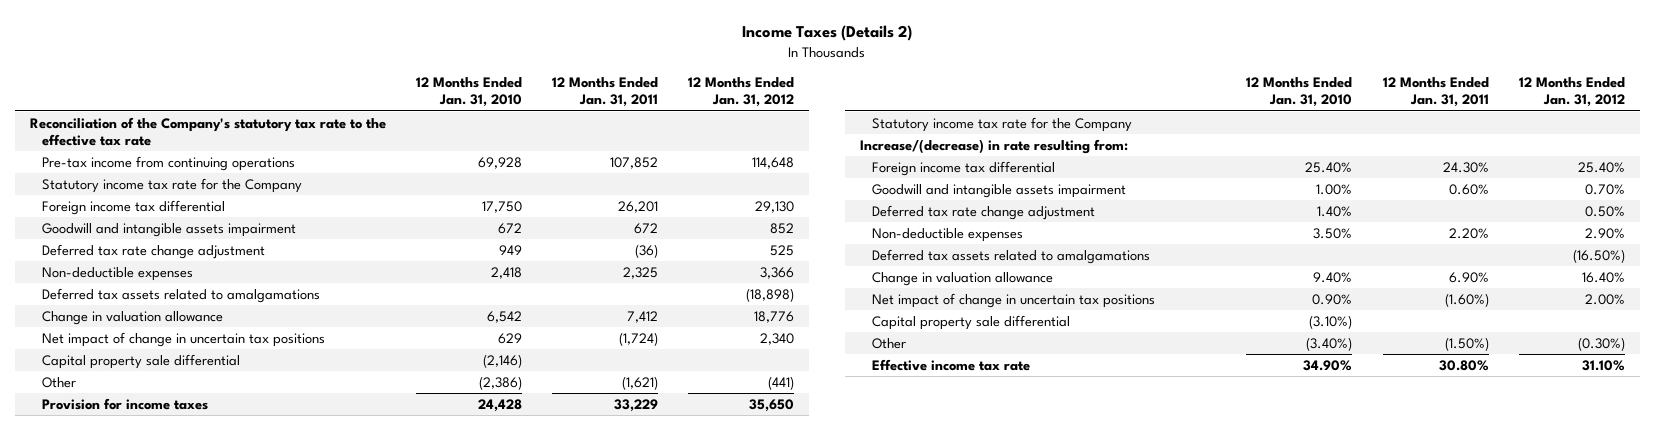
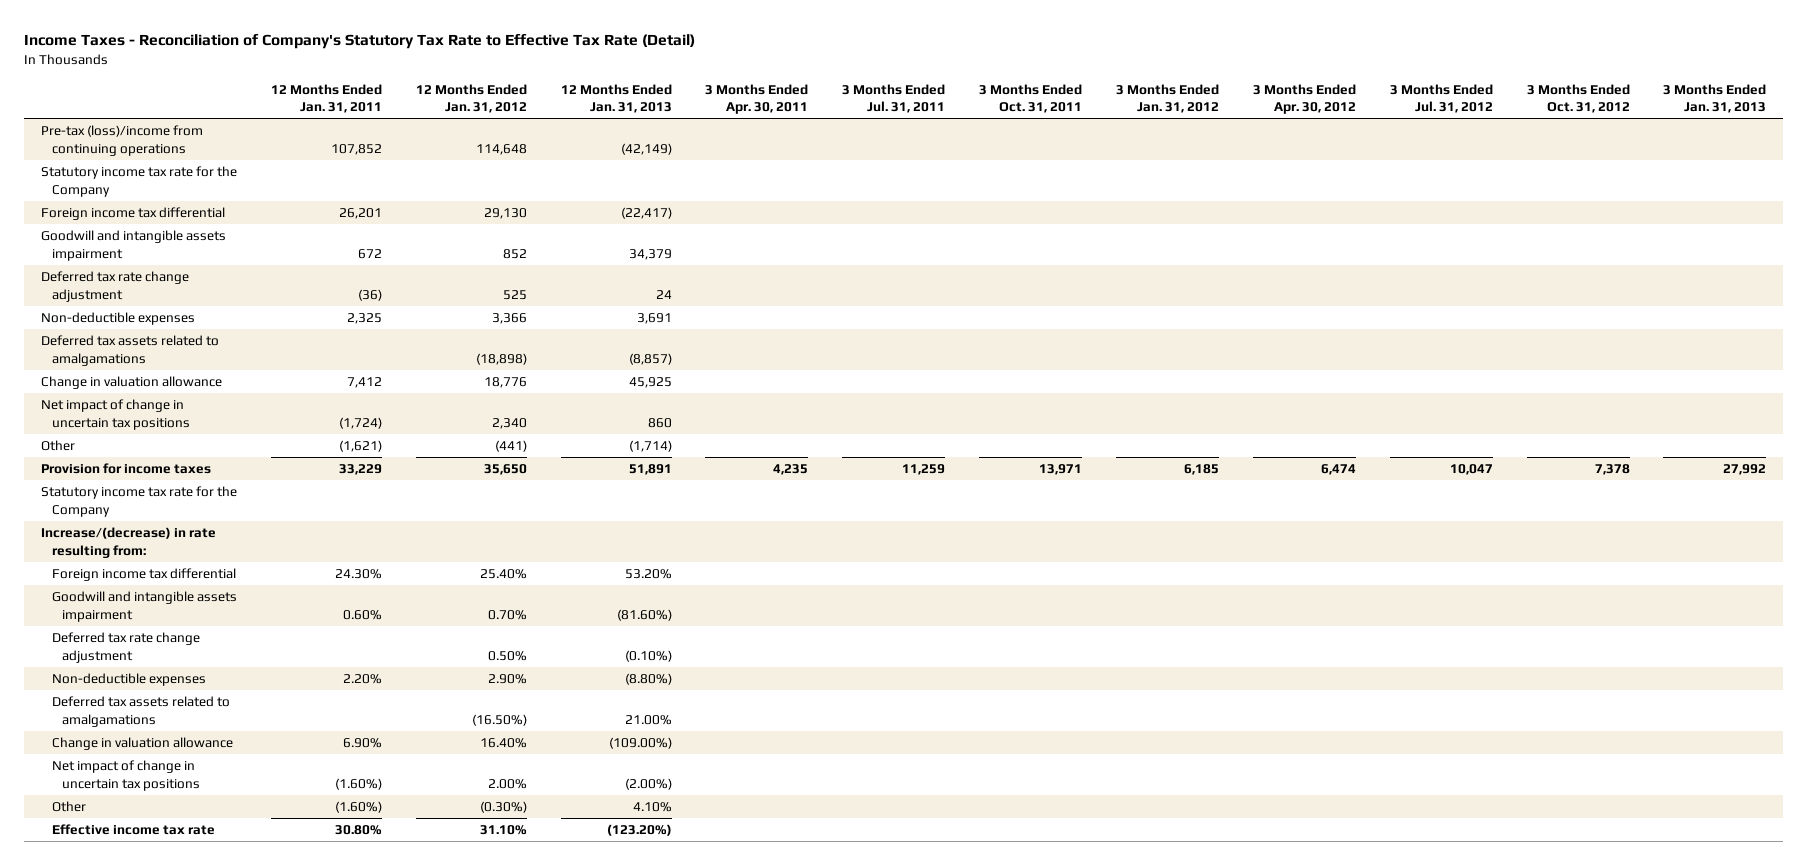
[742,25,913,42] Income Taxes (Details 2) -> [24,34,696,50] Income Taxes - Reconciliation of Company's Statutory Tax Rate to Effective Tax Rate (Detail)
[415,76,522,108] 12 Months Ended Jan. 31, 2010 -> none
none -> [560,83,672,114] 12 Months Ended Jan. 31, 2013
none -> [705,83,809,115] 3 Months Ended Apr. 30, 2011
none -> [842,83,946,114] 3 Months Ended Jul. 31, 2011
none -> [979,83,1083,114] 3 Months Ended Oct. 31, 2011
none -> [1115,83,1219,114] 3 Months Ended Jan. 31, 2012
none -> [1252,83,1356,115] 3 Months Ended Apr. 30, 2012
none -> [1389,83,1493,114] 3 Months Ended Jul. 31, 2012
none -> [1526,83,1630,114] 3 Months Ended Oct. 31, 2012
none -> [1663,83,1767,114] 3 Months Ended Jan. 31, 2013
[29,116,386,147] Reconciliation of the Company's statutory tax rate to the effective tax rate -> none
[41,155,295,171] Pre-tax income from continuing operations -> [41,125,204,156] Pre-tax (loss)/income from continuing operations
[41,353,240,369] Capital property sale differential -> none
[872,314,1071,330] Capital property sale differential -> none
[1444,336,1489,351] (1.50%) -> [334,801,382,814] (1.60%)

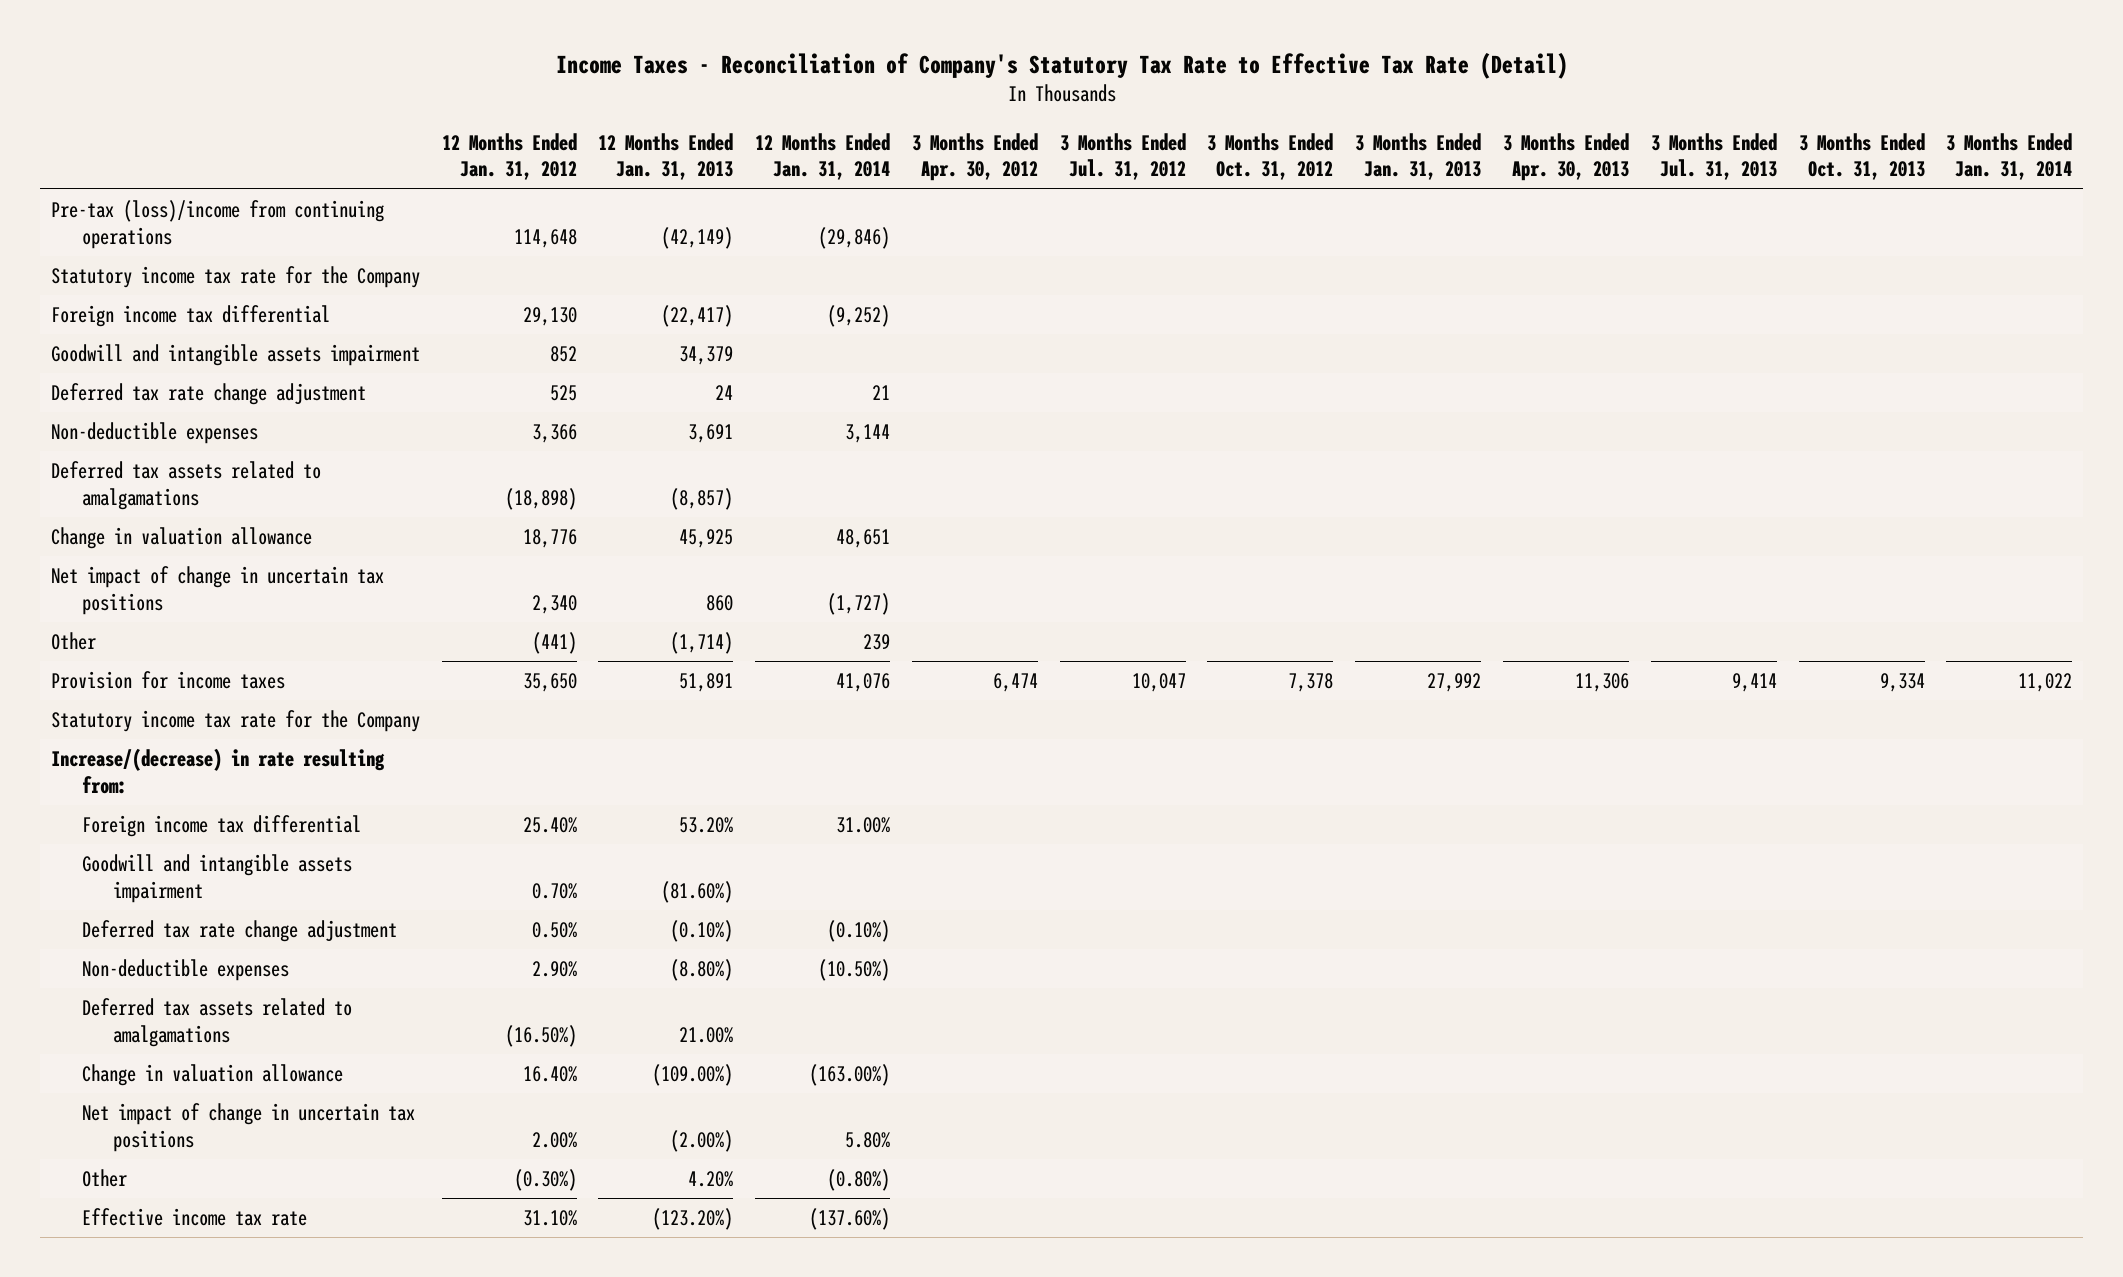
[270,83,382,114] 12 Months Ended Jan. 31, 2011 -> none
[705,83,809,115] 3 Months Ended Apr. 30, 2011 -> none
[842,83,946,114] 3 Months Ended Jul. 31, 2011 -> none
[979,83,1083,114] 3 Months Ended Oct. 31, 2011 -> none
[1115,83,1219,114] 3 Months Ended Jan. 31, 2012 -> none
none -> [755,132,891,181] 12 Months Ended Jan. 31, 2014
none -> [1503,132,1630,182] 3 Months Ended Apr. 30, 2013
none -> [1650,132,1777,181] 3 Months Ended Jul. 31, 2013
none -> [1798,132,1925,181] 3 Months Ended Oct. 31, 2013
none -> [1946,132,2073,181] 3 Months Ended Jan. 31, 2014
[632,802,672,813] 4.10% -> [688,1171,734,1188] 4.20%

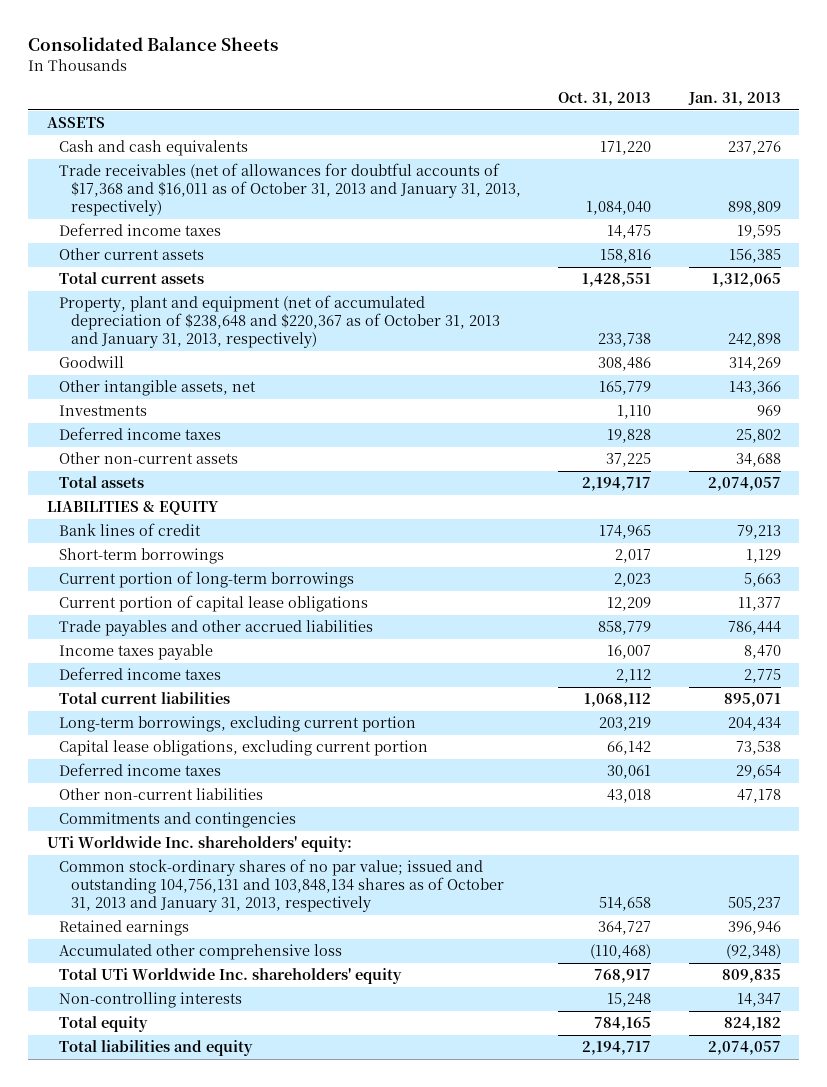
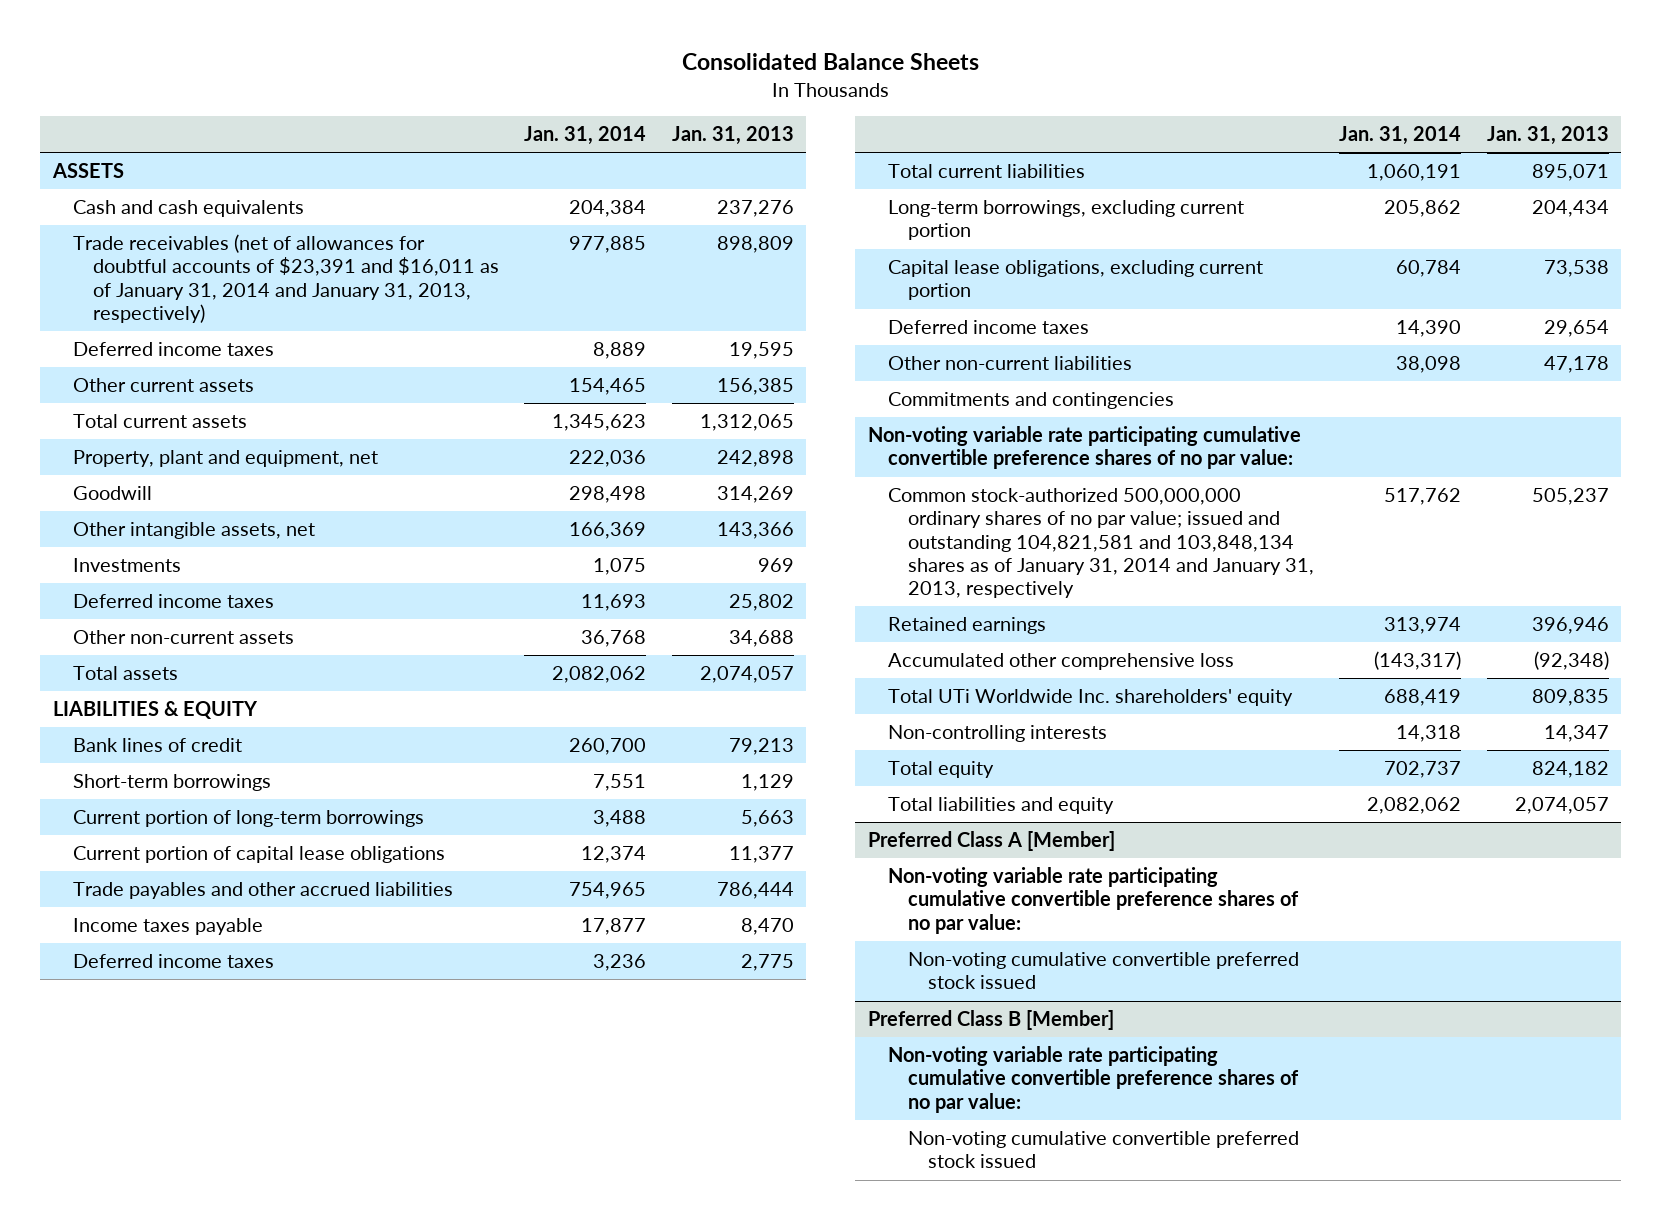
[558,91,652,106] Oct. 31, 2013 -> none
none -> [524,126,647,146] Jan. 31, 2014
[58,163,522,217] Trade receivables (net of allowances for doubtful accounts of $17,368 and $16,011 as of October 31, 2013 and January 31, 2013, respectively) -> [72,234,499,323] Trade receivables (net of allowances for doubtful accounts of $23,391 and $16,011 as of January 31, 2014 and January 31, 2013, respectively)
[58,295,501,349] Property, plant and equipment (net of accumulated depreciation of $238,648 and $220,367 as of October 31, 2013 and January 31, 2013, respectively) -> [72,450,378,468] Property, plant and equipment, net
[46,836,352,853] UTi Worldwide Inc. shareholders' equity: -> none
none -> [867,426,1301,470] Non-voting variable rate participating cumulative convertible preference shares of no par value:
[58,859,505,913] Common stock-ordinary shares of no par value; issued and outstanding 104,756,131 and 103,848,134 shares as of October 31, 2013 and January 31, 2013, respectively -> [887,488,1314,599] Common stock-authorized 500,000,000 ordinary shares of no par value; issued and outstanding 104,821,581 and 103,848,134 shares as of January 31, 2014 and January 31, 2013, respectively
none -> [867,831,1115,852] Preferred Class A [Member]
none -> [887,867,1299,934] Non-voting variable rate participating cumulative convertible preference shares of no par value:
none -> [907,952,1299,990] Non-voting cumulative convertible preferred stock issued
none -> [867,1010,1114,1031] Preferred Class B [Member]
none -> [887,1046,1299,1113] Non-voting variable rate participating cumulative convertible preference shares of no par value:
none -> [907,1131,1299,1169] Non-voting cumulative convertible preferred stock issued

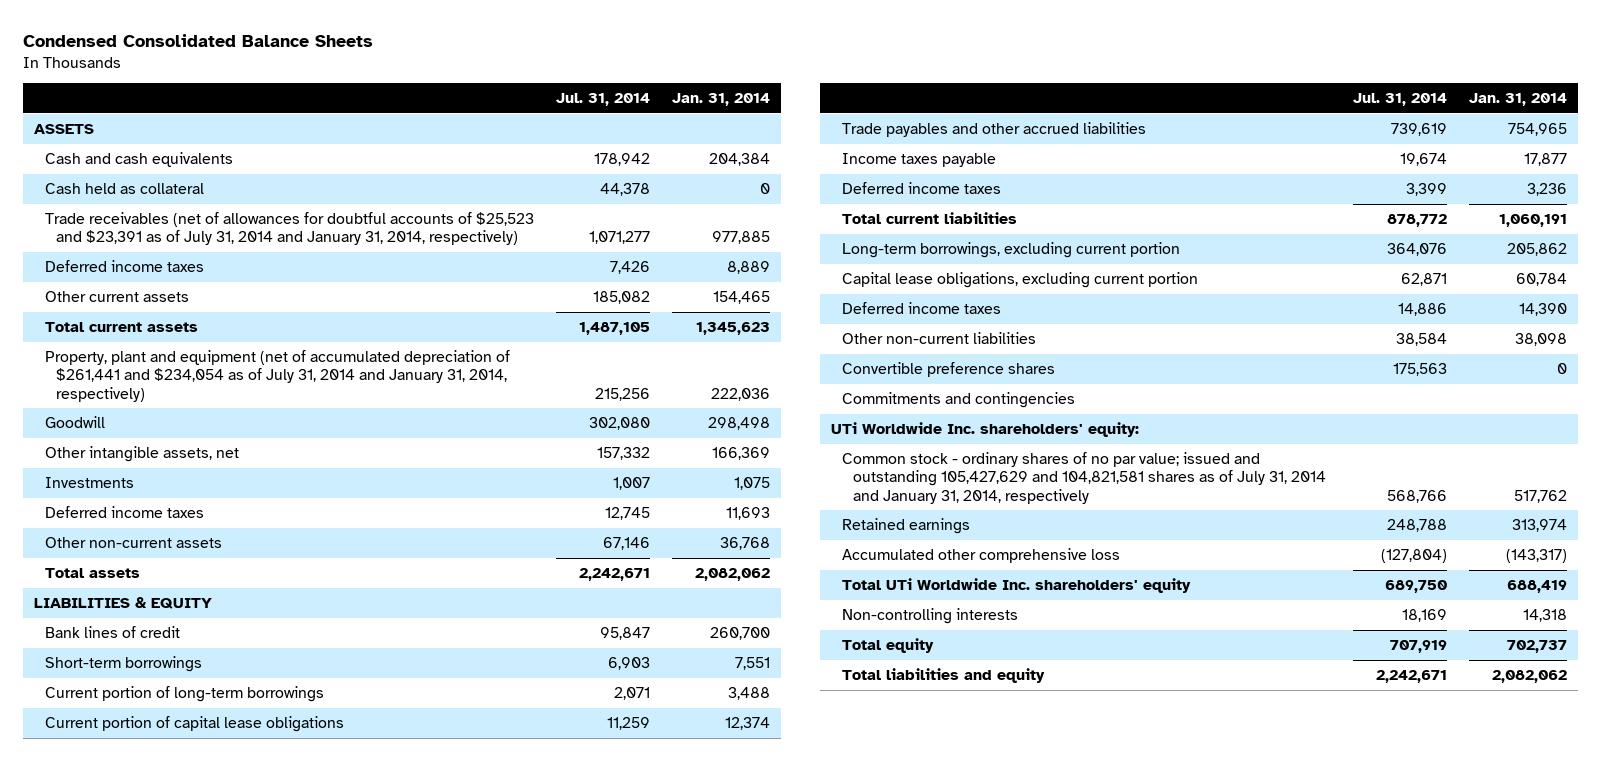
[681,53,979,71] Consolidated Balance Sheets -> [22,33,373,47] Condensed Consolidated Balance Sheets
[671,126,794,146] Jan. 31, 2013 -> none
none -> [555,93,650,107] Jul. 31, 2014
none -> [44,183,204,195] Cash held as collateral
[72,234,499,323] Trade receivables (net of allowances for doubtful accounts of $23,391 and $16,011 as of January 31, 2014 and January 31, 2013, respectively) -> [44,212,534,246] Trade receivables (net of allowances for doubtful accounts of $25,523 and $23,391 as of July 31, 2014 and January 31, 2014, respectively)
[72,450,378,468] Property, plant and equipment, net -> [44,350,510,402] Property, plant and equipment (net of accumulated depreciation of $261,441 and $234,054 as of July 31, 2014 and January 31, 2014, respectively)
none -> [841,362,1055,378] Convertible preference shares
[867,426,1301,470] Non-voting variable rate participating cumulative convertible preference shares of no par value: -> none
none -> [830,422,1139,438] UTi Worldwide Inc. shareholders' equity:
[887,488,1314,599] Common stock-authorized 500,000,000 ordinary shares of no par value; issued and outstanding 104,821,581 and 103,848,134 shares as of January 31, 2014 and January 31, 2013, respectively -> [841,452,1326,504] Common stock - ordinary shares of no par value; issued and outstanding 105,427,629 and 104,821,581 shares as of July 31, 2014 and January 31, 2014, respectively
[867,831,1115,852] Preferred Class A [Member] -> none
[887,867,1299,934] Non-voting variable rate participating cumulative convertible preference shares of no par value: -> none
[907,952,1299,990] Non-voting cumulative convertible preferred stock issued -> none
[867,1010,1114,1031] Preferred Class B [Member] -> none
[887,1046,1299,1113] Non-voting variable rate participating cumulative convertible preference shares of no par value: -> none
[907,1131,1299,1169] Non-voting cumulative convertible preferred stock issued -> none

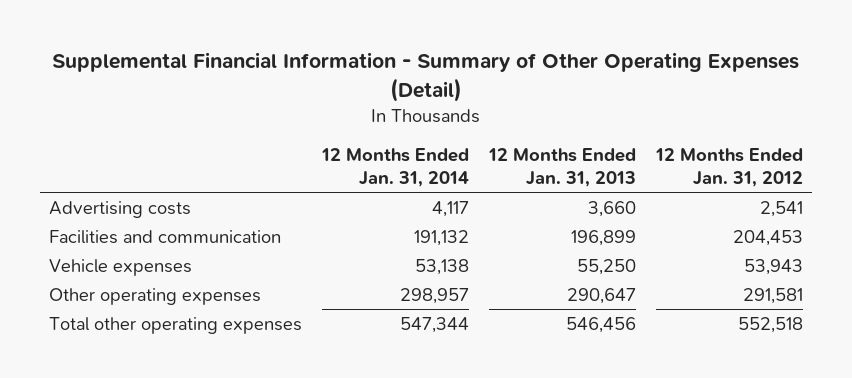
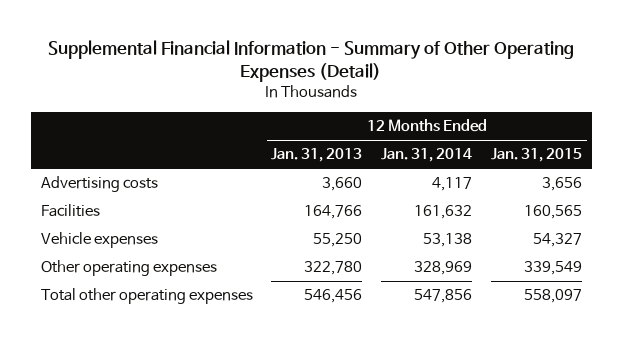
[654,147,803,188] 12 Months Ended Jan. 31, 2012 -> none
none -> [491,148,583,163] Jan. 31, 2015
[49,229,282,244] Facilities and communication -> none
none -> [40,204,100,218] Facilities
[400,287,470,304] 298,957 -> [414,261,473,276] 328,969
[566,287,636,304] 290,647 -> [304,261,363,276] 322,780
[400,316,470,333] 547,344 -> [414,289,473,304] 547,856

